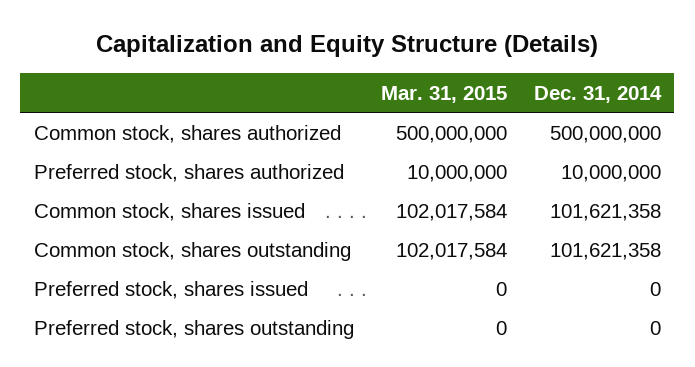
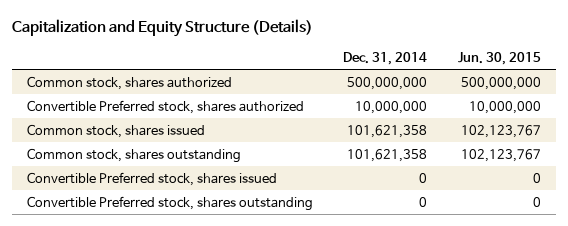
[380,85,507,103] Mar. 31, 2015 -> none
none -> [457,52,541,66] Jun. 30, 2015
[33,163,344,182] Preferred stock, shares authorized -> [27,99,305,114] Convertible Preferred stock, shares authorized
[33,280,308,299] Preferred stock, shares issued -> [27,171,278,186] Convertible Preferred stock, shares issued
[33,319,354,339] Preferred stock, shares outstanding -> [27,195,314,211] Convertible Preferred stock, shares outstanding

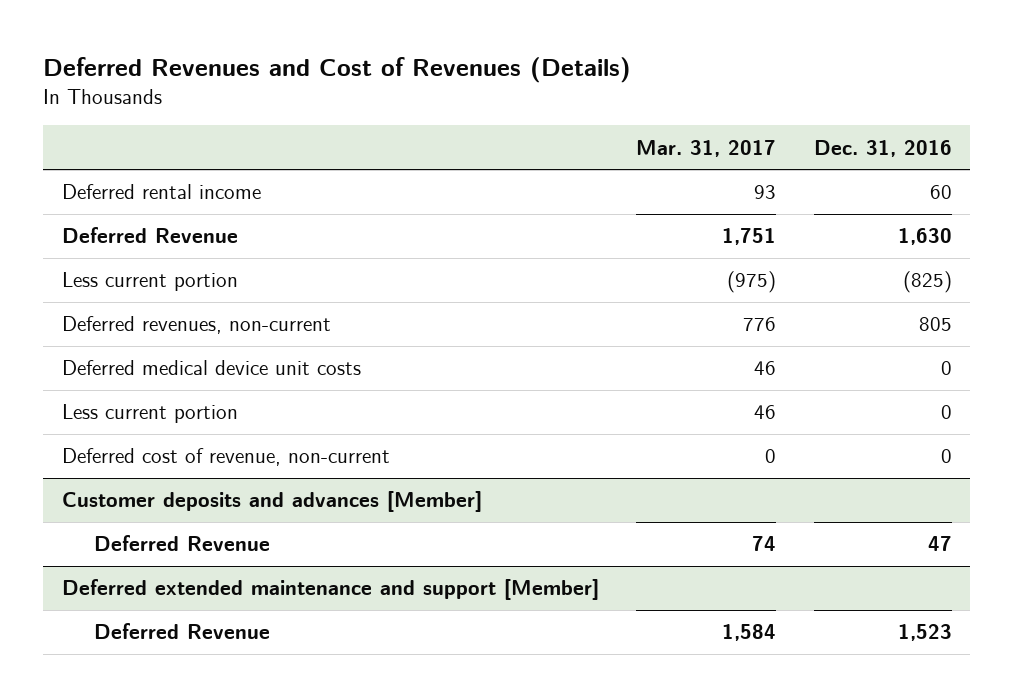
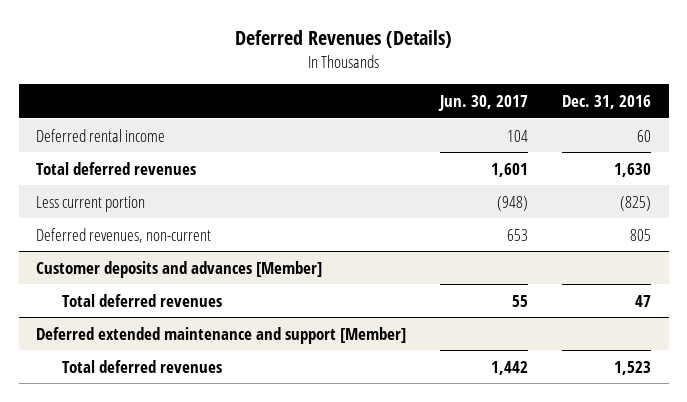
[42,56,631,83] Deferred Revenues and Cost of Revenues (Details) -> [234,29,452,48] Deferred Revenues (Details)
[636,139,777,157] Mar. 31, 2017 -> none
none -> [438,94,529,111] Jun. 30, 2017
[61,227,238,244] Deferred Revenue -> [35,161,196,175] Total deferred revenues
[61,360,361,376] Deferred medical device unit costs -> none
[61,404,238,424] Less current portion -> none
[61,448,390,467] Deferred cost of revenue, non-current -> none
[93,535,270,552] Deferred Revenue -> [61,293,222,307] Total deferred revenues
[93,623,270,640] Deferred Revenue -> [61,359,222,373] Total deferred revenues

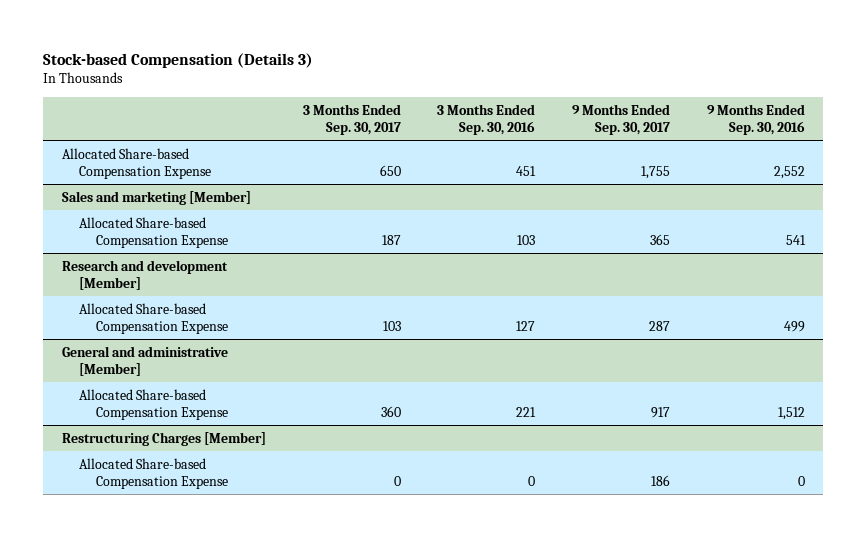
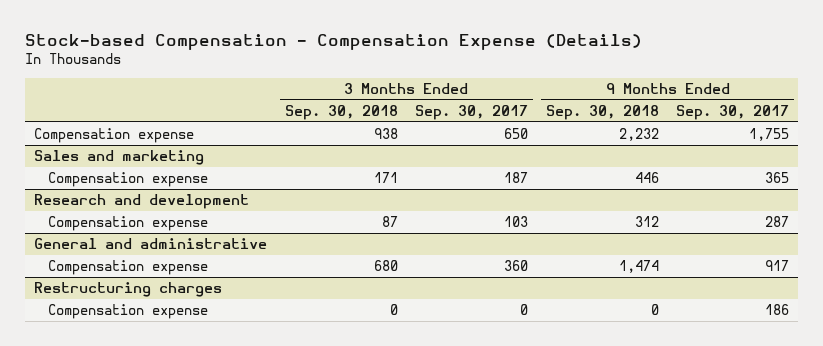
[43,52,314,68] Stock-based Compensation (Details 3) -> [25,34,643,51] Stock-based Compensation - Compensation Expense (Details)
[437,103,536,135] 3 Months Ended Sep. 30, 2016 -> none
[706,103,805,135] 9 Months Ended Sep. 30, 2016 -> none
none -> [284,104,398,120] Sep. 30, 2018
none -> [545,104,659,120] Sep. 30, 2018
[61,147,211,179] Allocated Share-based Compensation Expense -> [33,128,194,144] Compensation expense
[61,190,251,205] Sales and marketing [Member] -> [33,150,204,166] Sales and marketing
[78,216,229,248] Allocated Share-based Compensation Expense -> [48,172,209,188] Compensation expense
[61,259,228,290] Research and development [Member] -> [33,194,249,210] Research and development
[78,302,229,334] Allocated Share-based Compensation Expense -> [48,216,209,232] Compensation expense
[61,345,228,376] General and administrative [Member] -> [33,238,267,250] General and administrative
[78,388,229,420] Allocated Share-based Compensation Expense -> [48,260,209,276] Compensation expense
[61,431,266,446] Restructuring Charges [Member] -> [33,282,222,298] Restructuring charges
[78,457,229,489] Allocated Share-based Compensation Expense -> [48,304,209,320] Compensation expense

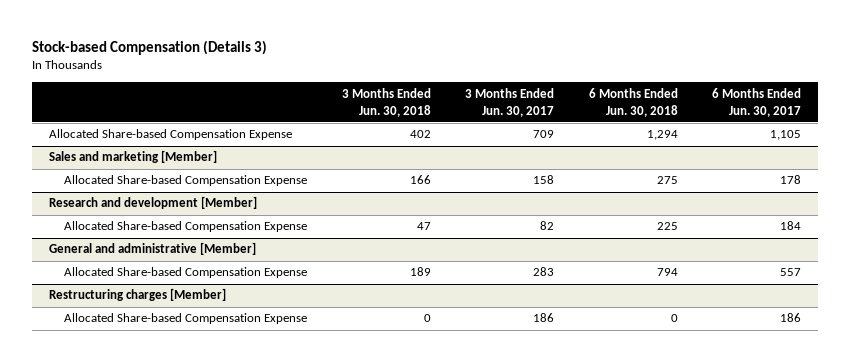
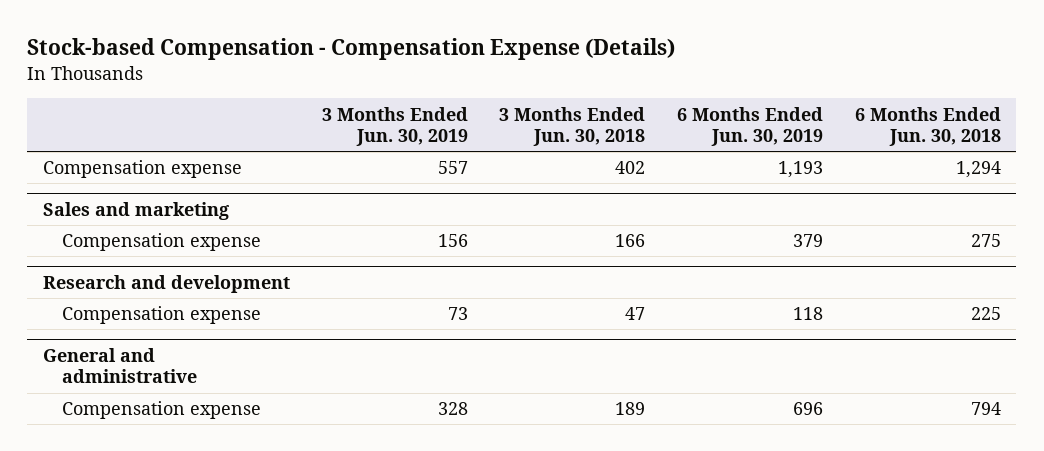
[32,40,268,56] Stock-based Compensation (Details 3) -> [27,38,676,61] Stock-based Compensation - Compensation Expense (Details)
[465,87,555,117] 3 Months Ended Jun. 30, 2017 -> none
[712,87,802,117] 6 Months Ended Jun. 30, 2017 -> none
none -> [321,106,468,146] 3 Months Ended Jun. 30, 2019
none -> [676,106,823,146] 6 Months Ended Jun. 30, 2019
[49,288,227,302] Restructuring charges [Member] -> none
[64,313,308,325] Allocated Share-based Compensation Expense -> none
[49,129,293,141] Allocated Share-based Compensation Expense -> [43,160,243,179] Compensation expense
[49,150,218,164] Sales and marketing [Member] -> [43,201,230,220] Sales and marketing
[64,175,308,187] Allocated Share-based Compensation Expense -> [62,233,262,252] Compensation expense
[49,196,258,210] Research and development [Member] -> [43,274,291,293] Research and development
[64,221,308,233] Allocated Share-based Compensation Expense -> [62,306,262,325] Compensation expense
[49,242,257,256] General and administrative [Member] -> [43,347,198,384] General and administrative
[64,267,308,279] Allocated Share-based Compensation Expense -> [62,401,262,420] Compensation expense

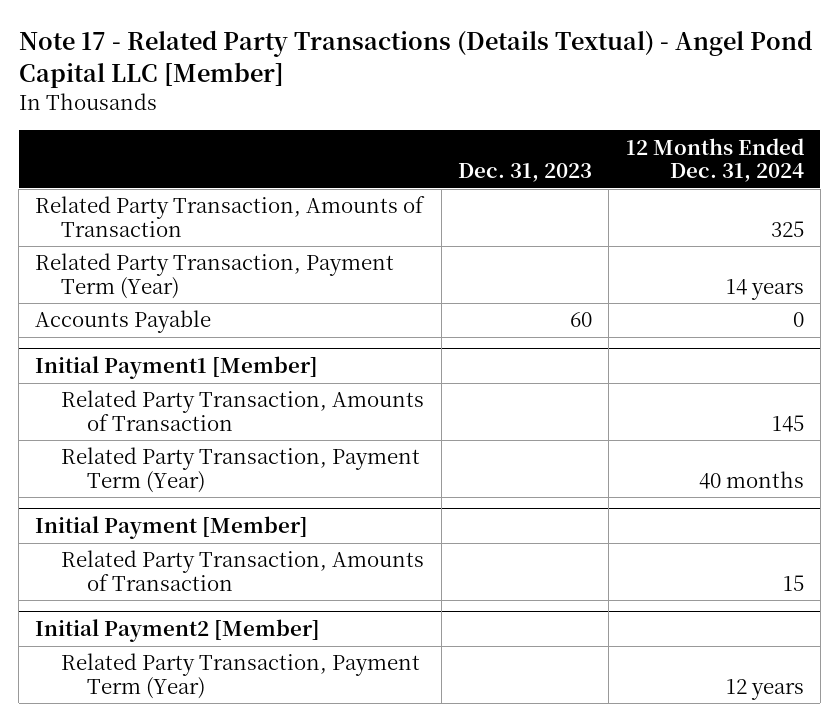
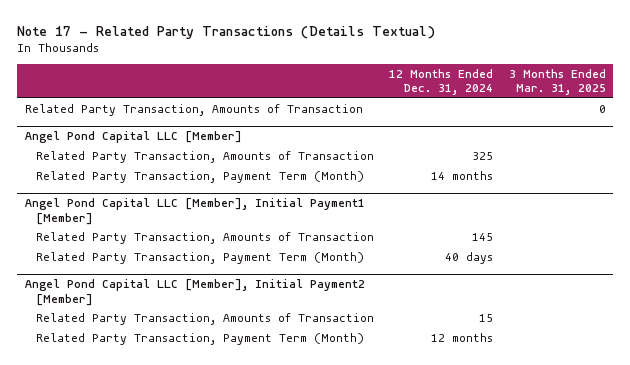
[18,30,812,89] Note 17 - Related Party Transactions (Details Textual) - Angel Pond Capital LLC [Member] -> [16,25,435,39] Note 17 - Related Party Transactions (Details Textual)
[458,163,593,183] Dec. 31, 2023 -> none
none -> [508,68,606,96] 3 Months Ended Mar. 31, 2025
none -> [24,103,363,116] Related Party Transaction, Amounts of Transaction
none -> [24,131,242,144] Angel Pond Capital LLC [Member]
[35,310,212,334] Accounts Payable -> none
[35,356,319,380] Initial Payment1 [Member] -> none
[35,253,395,300] Related Party Transaction, Payment Term (Year) -> [35,170,364,183] Related Party Transaction, Payment Term (Month)
[725,279,804,301] 14 years -> [431,170,494,180] 14 months
none -> [24,198,365,225] Angel Pond Capital LLC [Member], Initial Payment1 [Member]
[35,516,309,540] Initial Payment [Member] -> none
[61,447,421,494] Related Party Transaction, Payment Term (Year) -> [35,251,364,264] Related Party Transaction, Payment Term (Month)
[698,471,804,490] 40 months -> [445,251,494,264] 40 days
none -> [24,279,365,306] Angel Pond Capital LLC [Member], Initial Payment2 [Member]
[35,619,321,643] Initial Payment2 [Member] -> none
[61,653,421,700] Related Party Transaction, Payment Term (Year) -> [35,332,364,345] Related Party Transaction, Payment Term (Month)
[725,679,804,701] 12 years -> [431,332,494,342] 12 months

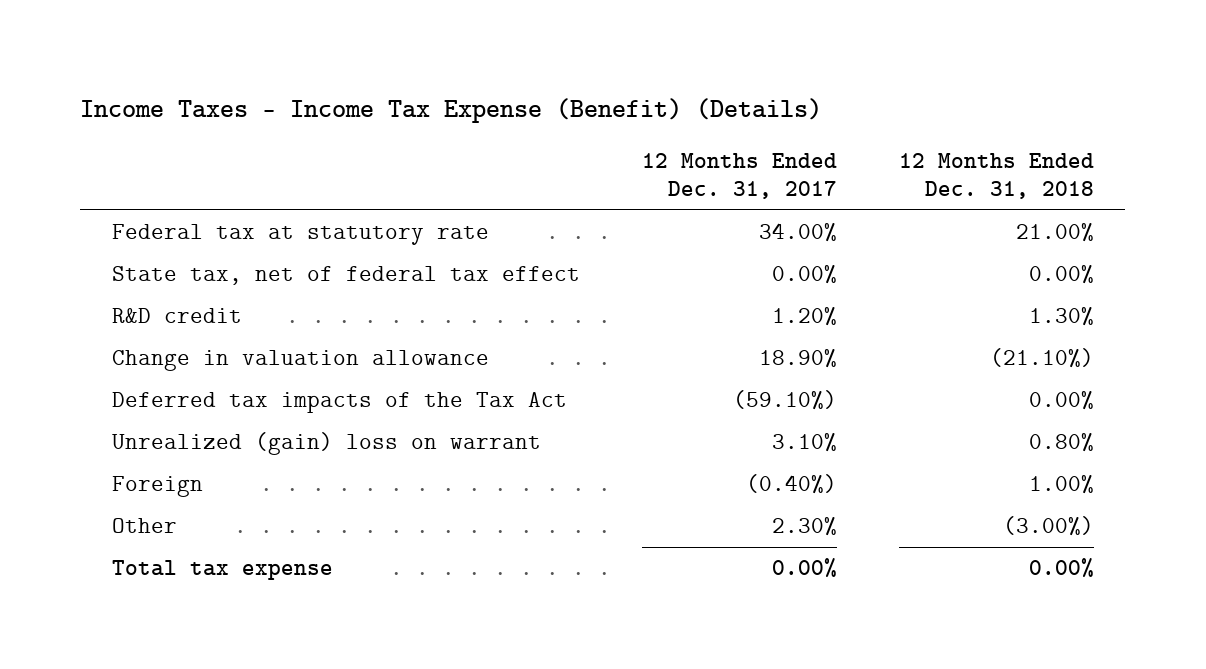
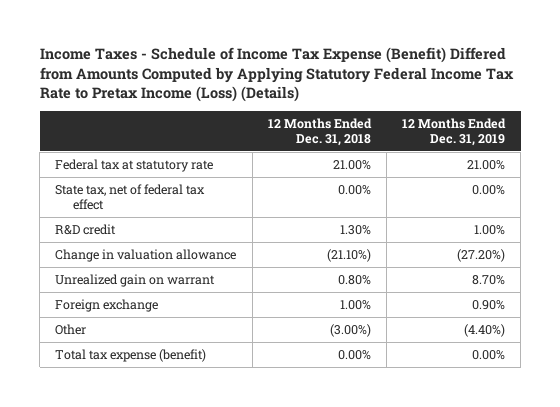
[80,97,823,123] Income Taxes - Income Tax Expense (Benefit) (Details) -> [39,47,514,103] Income Taxes - Schedule of Income Tax Expense (Benefit) Differed from Amounts Computed by Applying Statutory Federal Income Tax Rate to Pretax Income (Loss) (Details)
[641,153,837,199] 12 Months Ended Dec. 31, 2017 -> none
none -> [402,117,507,146] 12 Months Ended Dec. 31, 2019
[111,392,567,414] Deferred tax impacts of the Tax Act -> none
[111,432,541,456] Unrealized (gain) loss on warrant -> [55,273,216,287] Unrealized gain on warrant
[111,476,203,498] Foreign -> [55,298,159,312] Foreign exchange
[111,560,333,581] Total tax expense -> [55,348,207,362] Total tax expense (benefit)

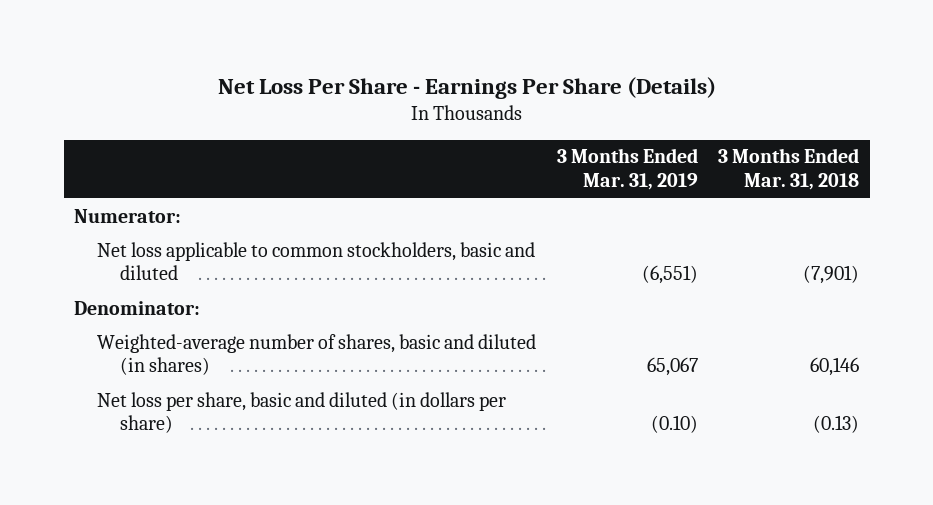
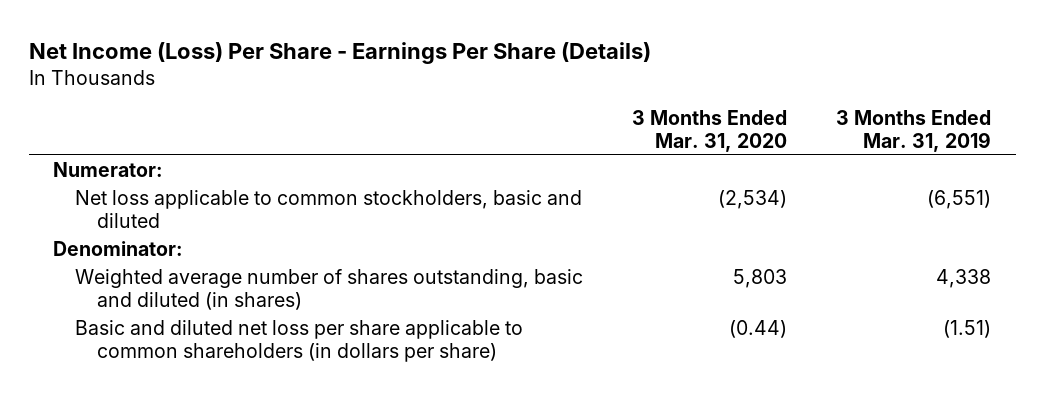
[217,77,716,100] Net Loss Per Share - Earnings Per Share (Details) -> [28,41,651,64] Net Income (Loss) Per Share - Earnings Per Share (Details)
[718,148,860,191] 3 Months Ended Mar. 31, 2018 -> none
none -> [632,109,788,152] 3 Months Ended Mar. 31, 2020
[96,333,536,376] Weighted-average number of shares, basic and diluted (in shares) -> [75,268,584,310] Weighted average number of shares outstanding, basic and diluted (in shares)
[646,357,698,377] 65,067 -> [936,268,992,288] 4,338
[96,391,506,434] Net loss per share, basic and diluted (in dollars per share) -> [75,319,524,362] Basic and diluted net loss per share applicable to common shareholders (in dollars per share)
[650,415,698,434] (0.10) -> [943,319,992,338] (1.51)

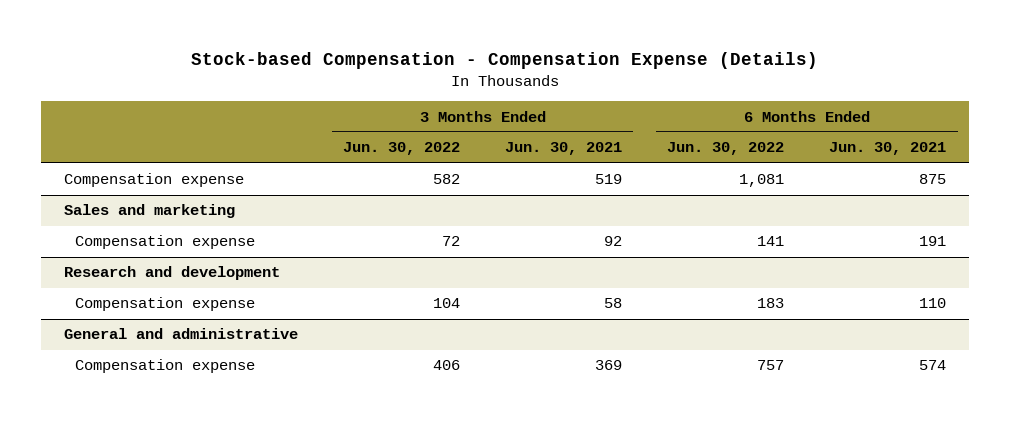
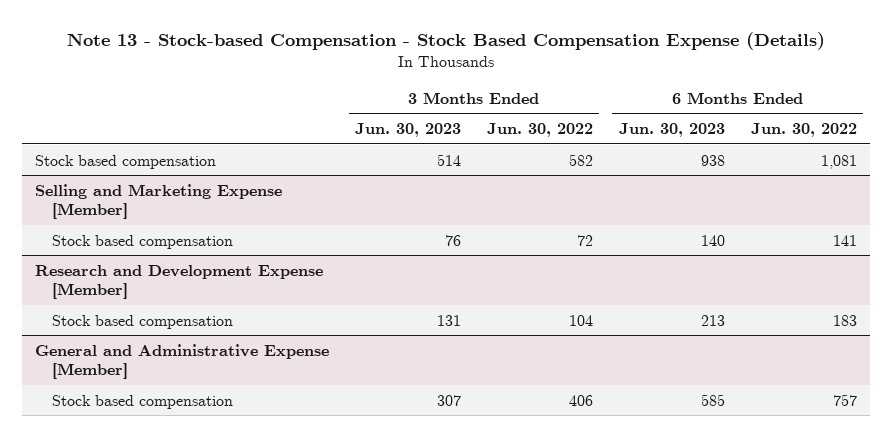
[191,52,819,70] Stock-based Compensation - Compensation Expense (Details) -> [66,32,825,51] Note 13 - Stock-based Compensation - Stock Based Compensation Expense (Details)
[505,142,623,156] Jun. 30, 2021 -> none
[829,142,947,156] Jun. 30, 2021 -> none
none -> [354,122,461,137] Jun. 30, 2023
none -> [618,122,725,137] Jun. 30, 2023
[63,173,244,188] Compensation expense -> [35,154,217,169] Stock based compensation
[63,204,235,219] Sales and marketing -> [35,183,283,220] Selling and Marketing Expense [Member]
[75,235,256,250] Compensation expense -> [51,234,233,249] Stock based compensation
[63,266,280,281] Research and development -> [35,264,324,300] Research and Development Expense [Member]
[75,297,256,312] Compensation expense -> [51,314,233,329] Stock based compensation
[63,328,298,340] General and administrative -> [35,343,330,380] General and Administrative Expense [Member]
[75,359,256,374] Compensation expense -> [51,394,233,409] Stock based compensation

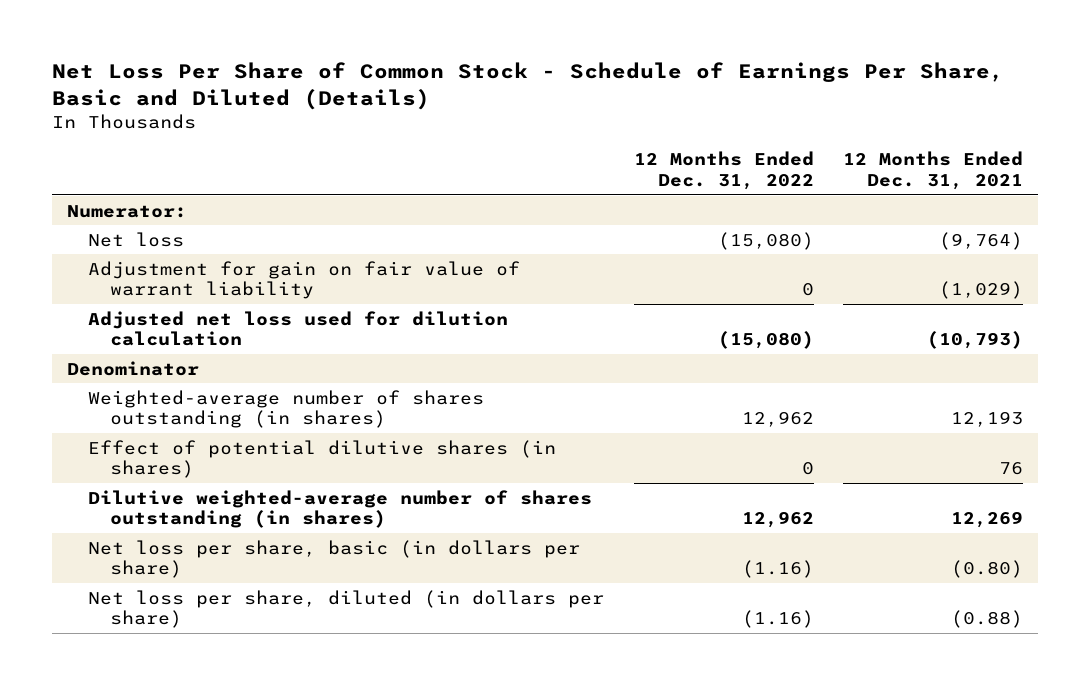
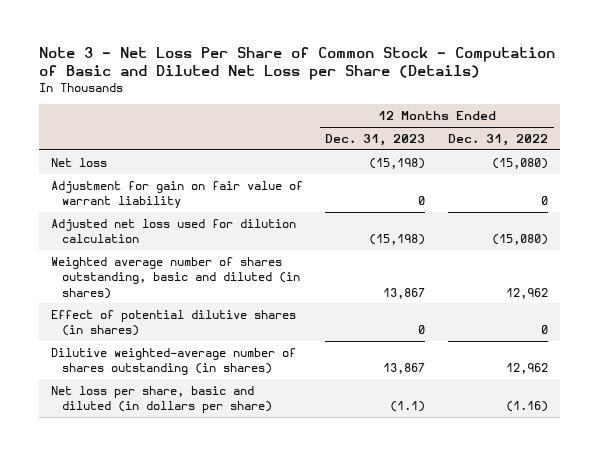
[51,62,1004,110] Net Loss Per Share of Common Stock - Schedule of Earnings Per Share, Basic and Diluted (Details) -> [39,46,556,81] Note 3 - Net Loss Per Share of Common Stock - Computation of Basic and Diluted Net Loss per Share (Details)
[843,151,1024,191] 12 Months Ended Dec. 31, 2021 -> none
none -> [325,134,426,147] Dec. 31, 2023
[66,204,187,218] Numerator: -> none
[66,360,199,376] Denominator -> none
[88,389,485,429] Weighted-average number of shares outstanding (in shares) -> [50,256,300,299] Weighted average number of shares outstanding, basic and diluted (in shares)
[88,539,581,579] Net loss per share, basic (in dollars per share) -> none
[88,589,605,629] Net loss per share, diluted (in dollars per share) -> [50,385,272,414] Net loss per share, basic and diluted (in dollars per share)

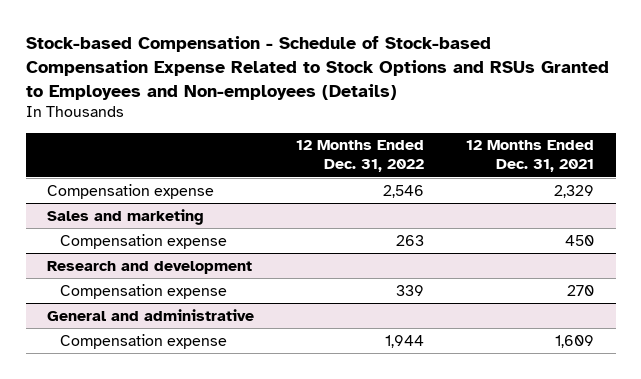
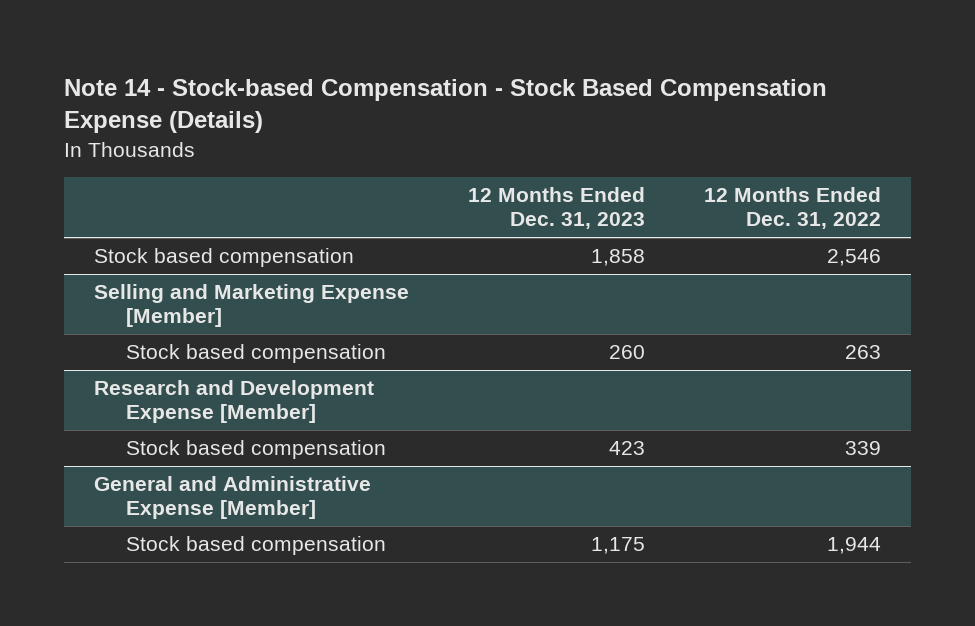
[25,36,609,100] Stock-based Compensation - Schedule of Stock-based Compensation Expense Related to Stock Options and RSUs Granted to Employees and Non-employees (Details) -> [63,79,827,134] Note 14 - Stock-based Compensation - Stock Based Compensation Expense (Details)
[466,140,595,173] 12 Months Ended Dec. 31, 2021 -> none
none -> [467,187,645,230] 12 Months Ended Dec. 31, 2023
[46,183,214,199] Compensation expense -> [93,248,354,268] Stock based compensation
[46,208,204,225] Sales and marketing -> [93,284,409,328] Selling and Marketing Expense [Member]
[60,233,228,249] Compensation expense -> [125,344,386,364] Stock based compensation
[46,260,252,274] Research and development -> [93,380,374,424] Research and Development Expense [Member]
[60,283,228,299] Compensation expense -> [125,440,386,460] Stock based compensation
[46,308,254,321] General and administrative -> [93,476,371,520] General and Administrative Expense [Member]
[60,333,228,349] Compensation expense -> [125,536,386,556] Stock based compensation

